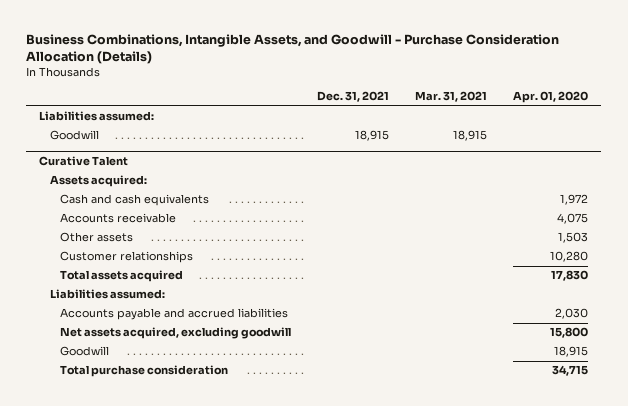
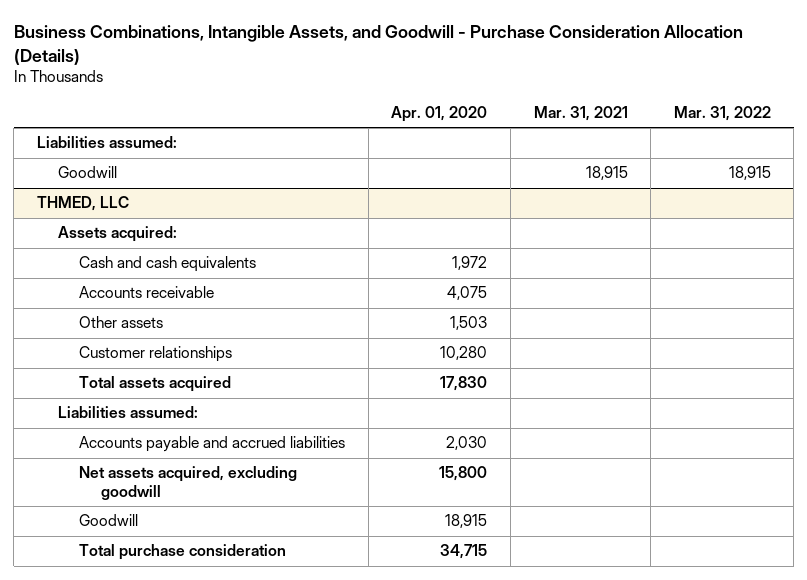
[316,91,389,103] Dec. 31, 2021 -> none
none -> [673,106,771,122] Mar. 31, 2022
[39,156,129,167] Curative Talent -> [36,196,129,212] THMED, LLC

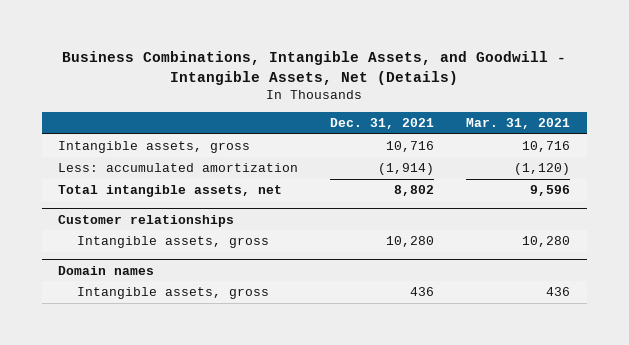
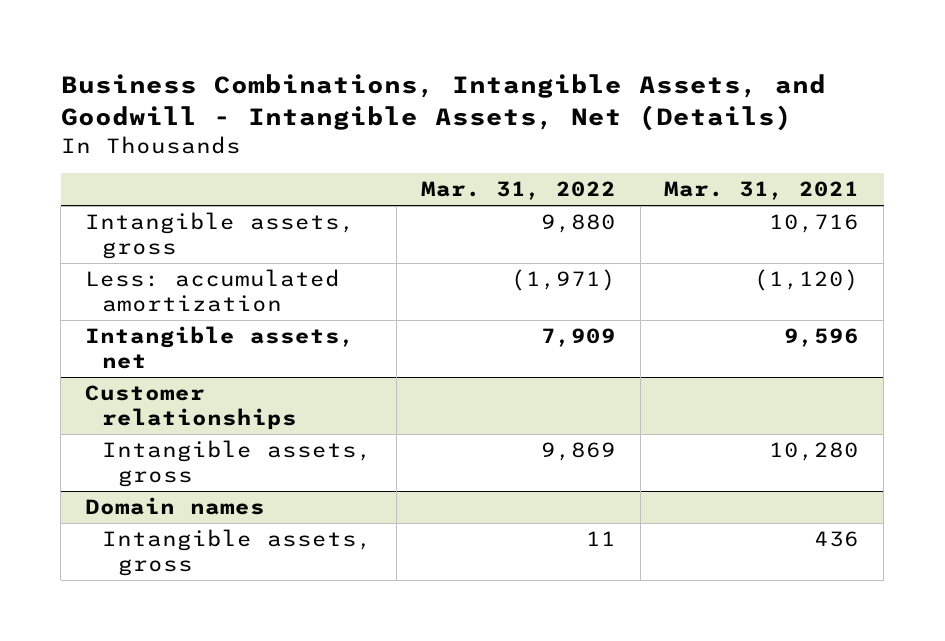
[330,117,435,129] Dec. 31, 2021 -> none
none -> [420,181,616,201] Mar. 31, 2022
[58,185,283,198] Total intangible assets, net -> [85,326,356,369] Intangible assets, net

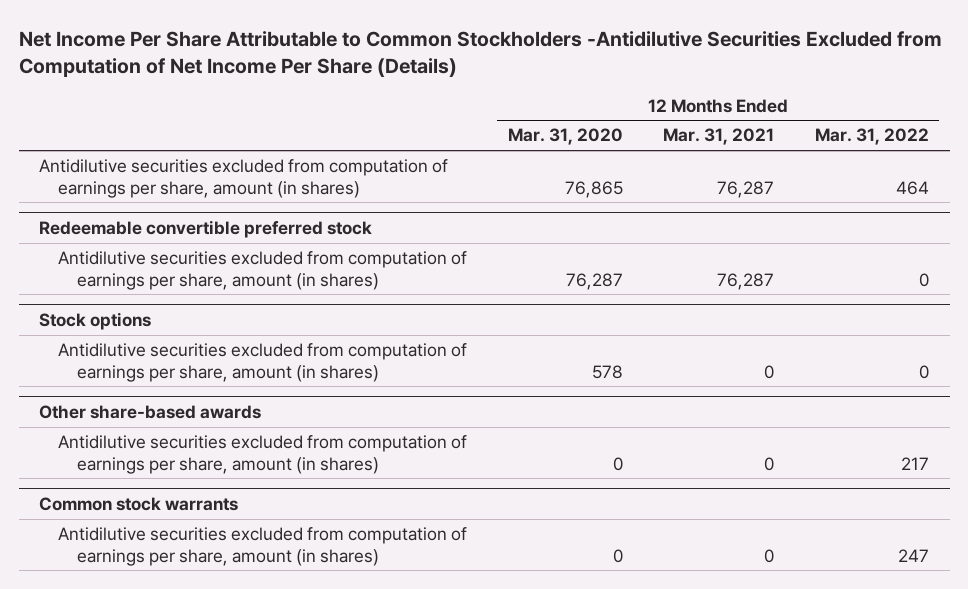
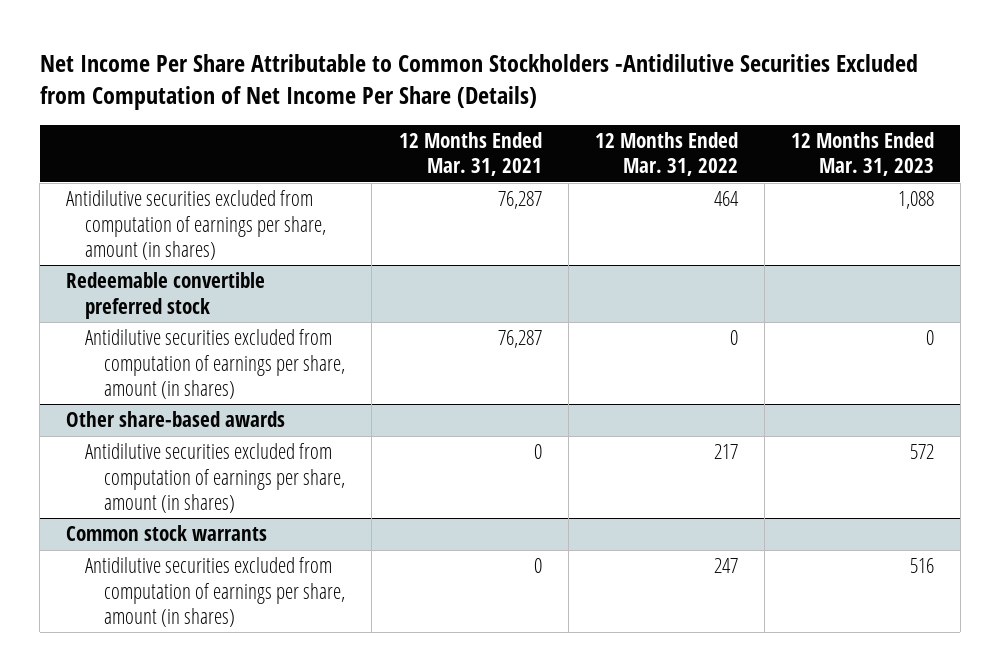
[507,128,623,146] Mar. 31, 2020 -> none
none -> [790,131,934,177] 12 Months Ended Mar. 31, 2023
[38,311,151,330] Stock options -> none
[57,343,467,382] Antidilutive securities excluded from computation of earnings per share, amount (in shares) -> none

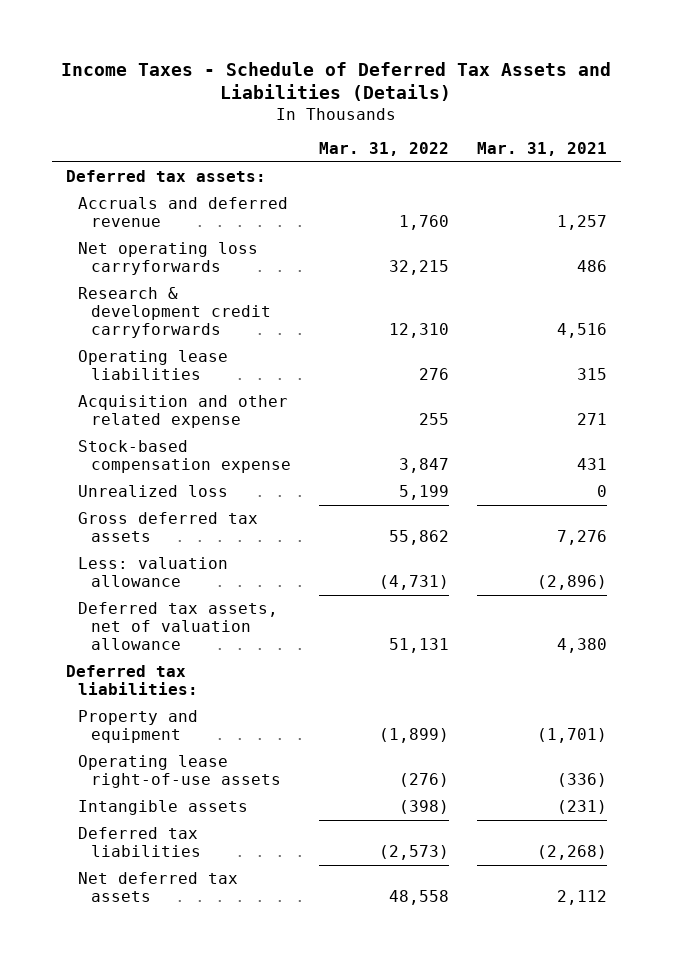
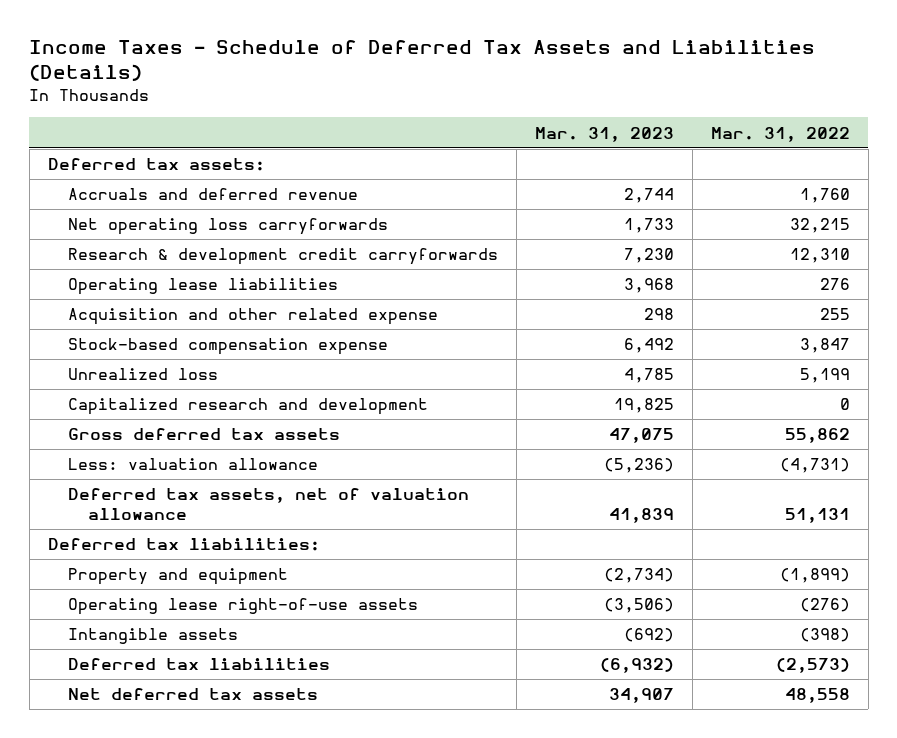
[476,142,607,157] Mar. 31, 2021 -> none
none -> [534,126,674,142] Mar. 31, 2023
none -> [67,398,428,416] Capitalized research and development

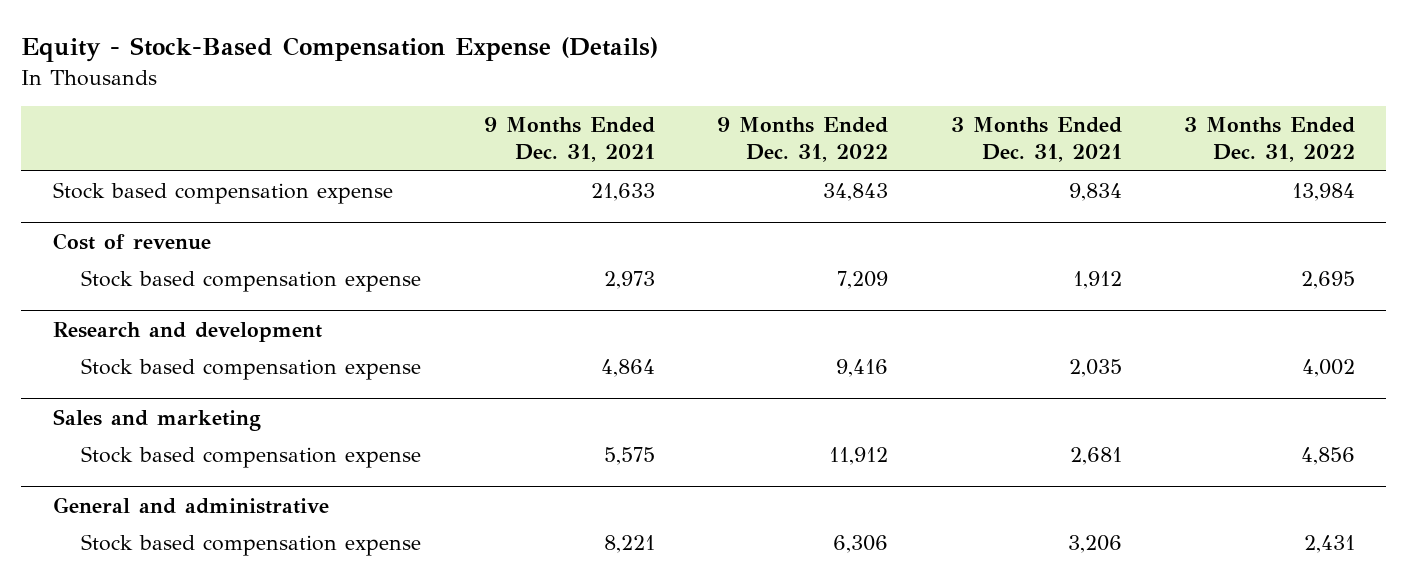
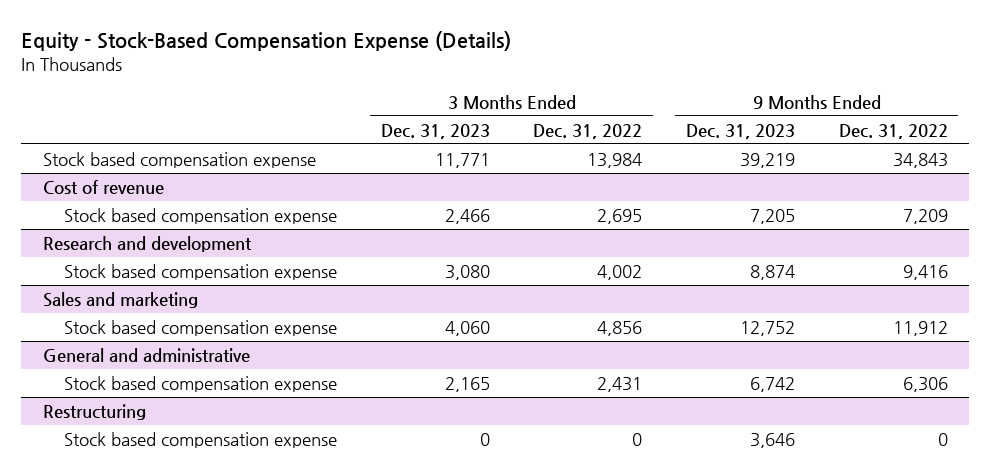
[483,117,655,163] 9 Months Ended Dec. 31, 2021 -> none
[950,117,1122,163] 3 Months Ended Dec. 31, 2021 -> none
none -> [380,123,490,139] Dec. 31, 2023
none -> [686,123,796,139] Dec. 31, 2023
none -> [42,403,146,420] Restructuring
none -> [64,431,338,448] Stock based compensation expense

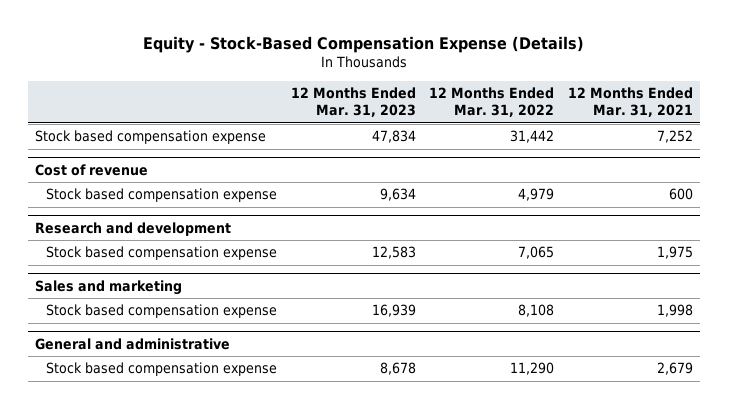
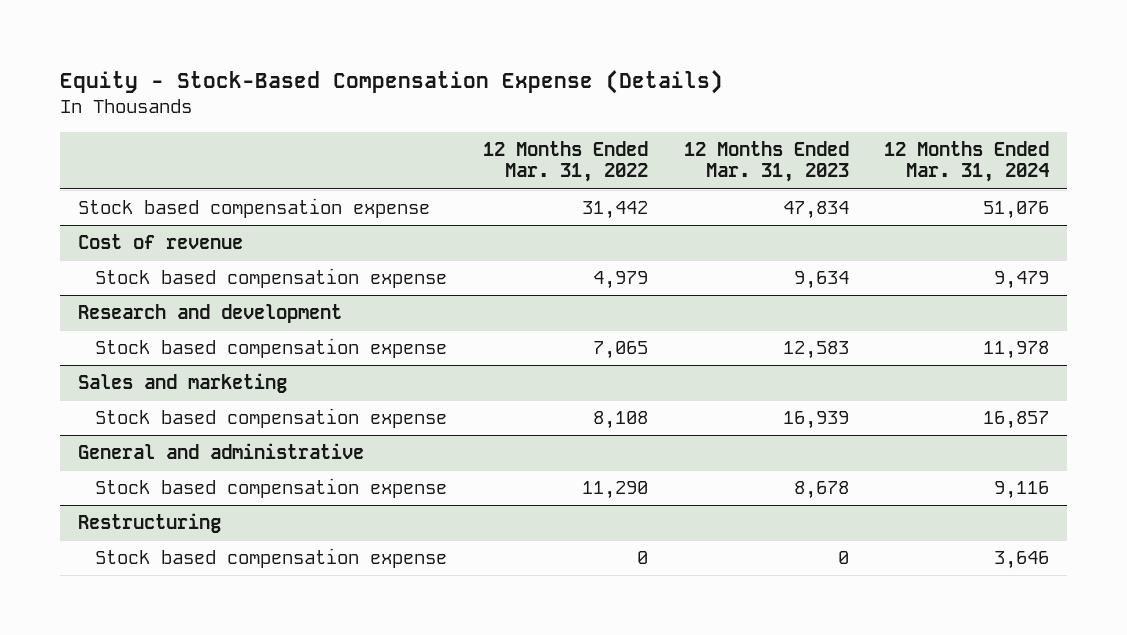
[568,87,694,118] 12 Months Ended Mar. 31, 2021 -> none
none -> [884,140,1050,183] 12 Months Ended Mar. 31, 2024
none -> [77,513,221,534] Restructuring
none -> [95,548,448,569] Stock based compensation expense

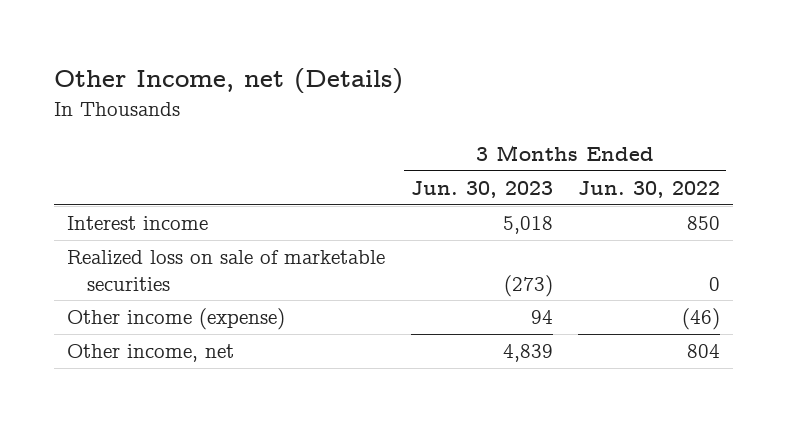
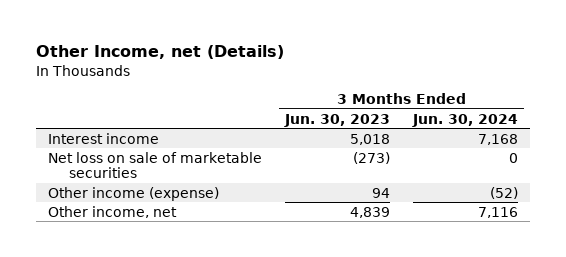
[577,181,720,199] Jun. 30, 2022 -> none
none -> [412,113,519,127] Jun. 30, 2024
[67,250,386,291] Realized loss on sale of marketable securities -> [47,151,262,179] Net loss on sale of marketable securities

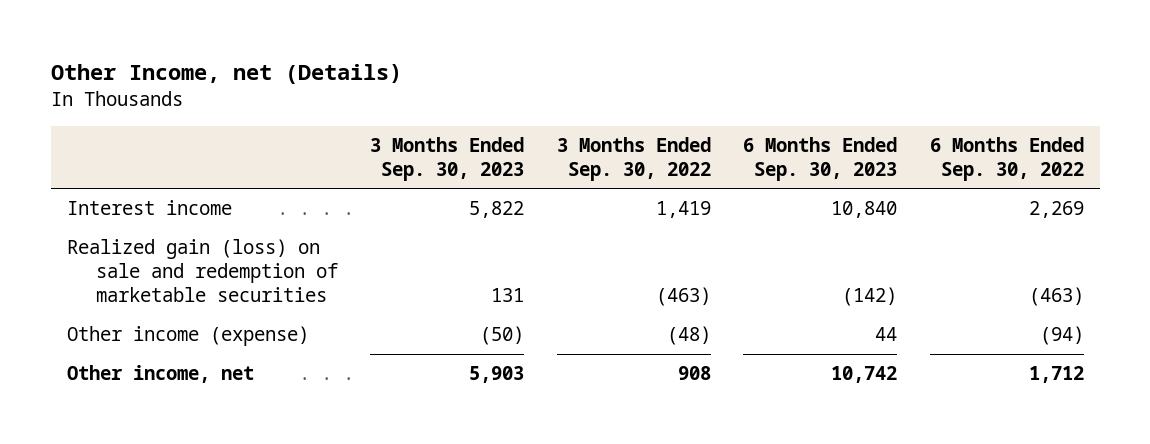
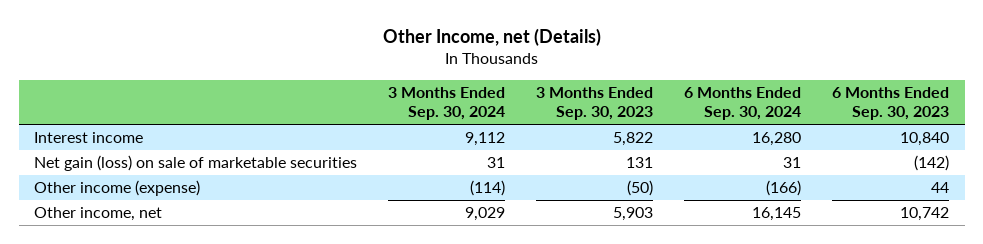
[556,136,711,181] 3 Months Ended Sep. 30, 2022 -> none
[929,136,1084,181] 6 Months Ended Sep. 30, 2022 -> none
none -> [388,86,506,121] 3 Months Ended Sep. 30, 2024
none -> [684,86,802,121] 6 Months Ended Sep. 30, 2024
[66,239,338,303] Realized gain (loss) on sale and redemption of marketable securities -> [34,155,358,172] Net gain (loss) on sale of marketable securities

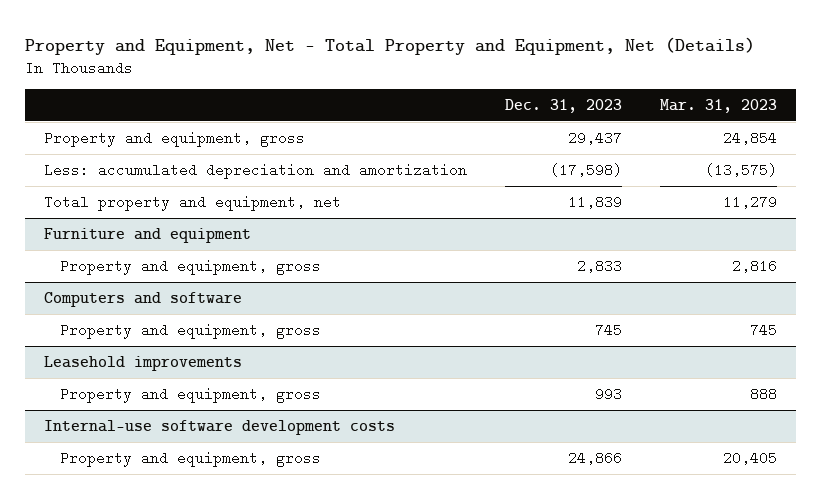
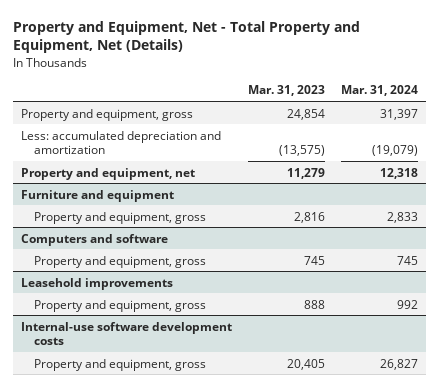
[504,98,622,113] Dec. 31, 2023 -> none
none -> [341,85,419,97] Mar. 31, 2024
[44,194,342,211] Total property and equipment, net -> [21,167,196,180] Property and equipment, net

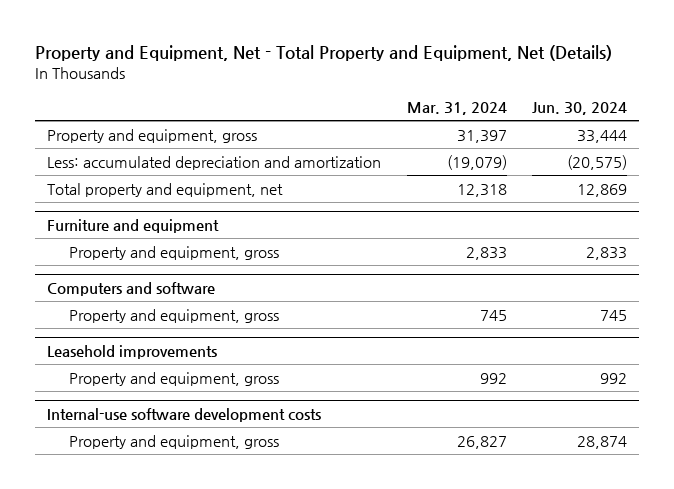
[248,85,326,97] Mar. 31, 2023 -> none
none -> [531,101,627,115] Jun. 30, 2024
[21,167,196,180] Property and equipment, net -> [47,182,284,197] Total property and equipment, net

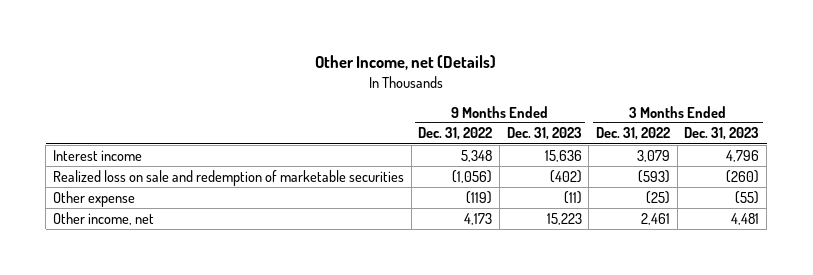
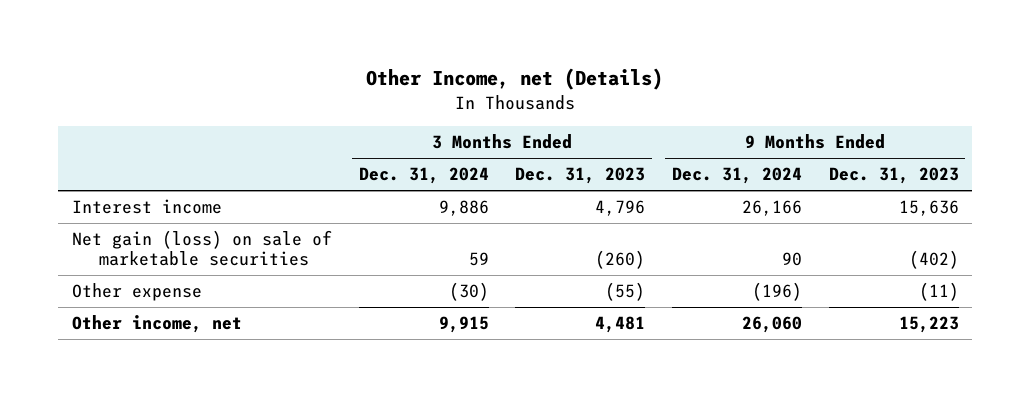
[418,127,493,141] Dec. 31, 2022 -> none
[596,127,671,141] Dec. 31, 2022 -> none
none -> [358,167,489,185] Dec. 31, 2024
none -> [671,167,802,185] Dec. 31, 2024
[53,169,405,186] Realized loss on sale and redemption of marketable securities -> [71,230,332,267] Net gain (loss) on sale of marketable securities

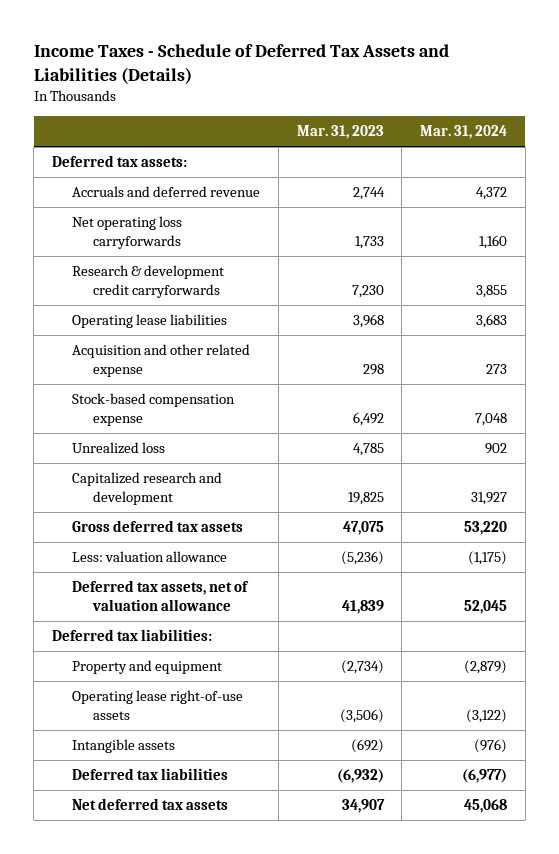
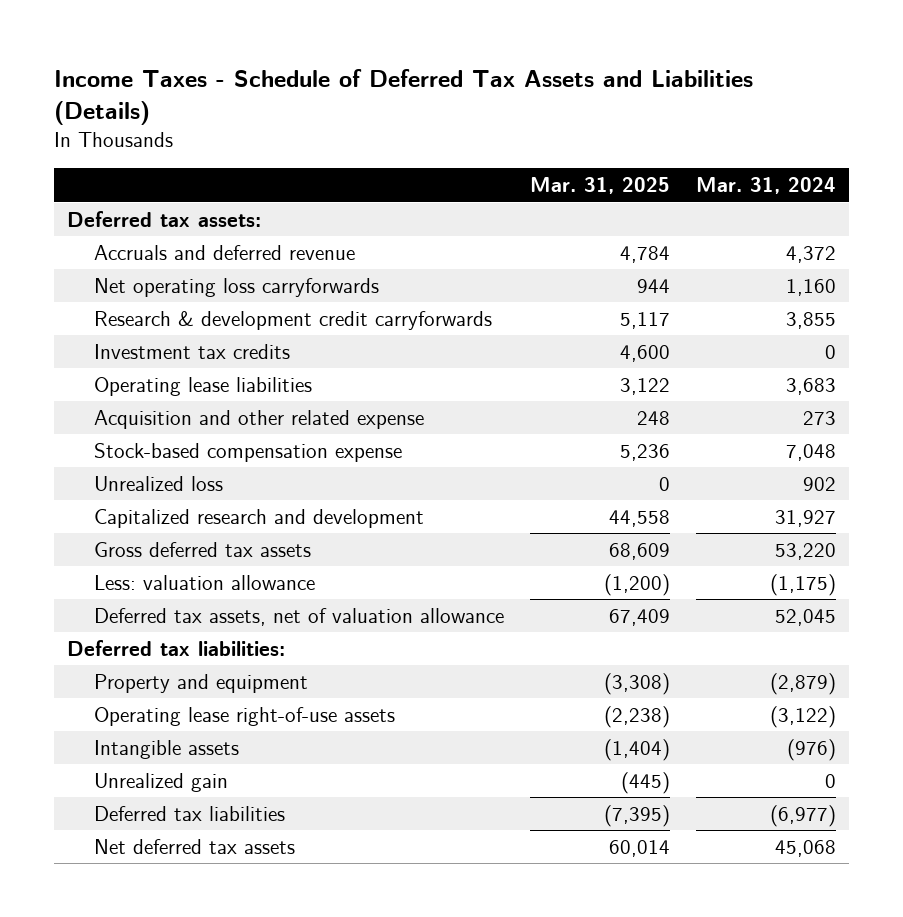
[296,125,384,140] Mar. 31, 2023 -> none
none -> [530,177,671,195] Mar. 31, 2025
none -> [94,344,291,360] Investment tax credits
none -> [94,773,229,793] Unrealized gain

